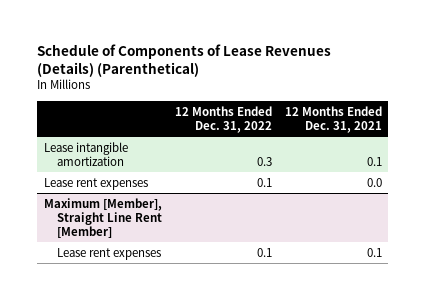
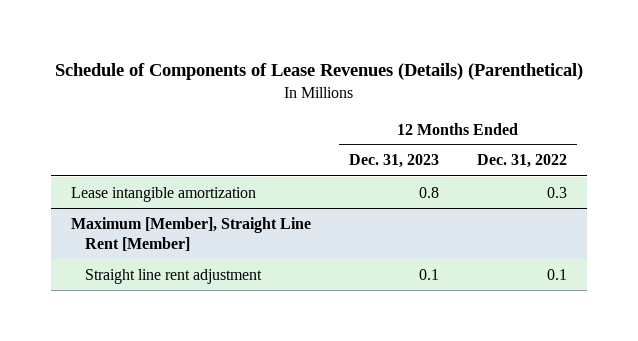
[284,105,382,133] 12 Months Ended Dec. 31, 2021 -> none
none -> [349,154,440,169] Dec. 31, 2023
[43,177,148,190] Lease rent expenses -> none
[56,247,161,260] Lease rent expenses -> none
none -> [85,268,263,284] Straight line rent adjustment

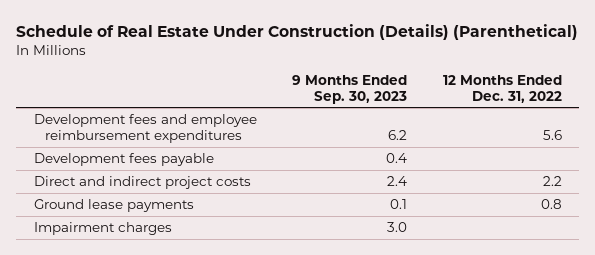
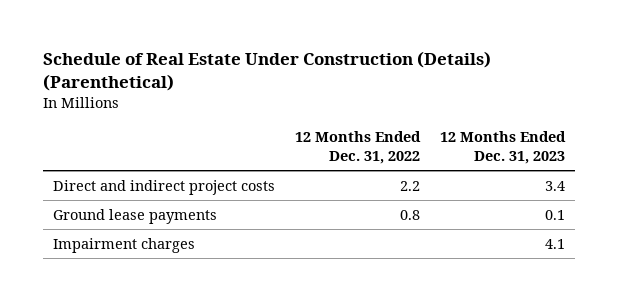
[292,74,408,104] 9 Months Ended Sep. 30, 2023 -> none
none -> [440,131,567,165] 12 Months Ended Dec. 31, 2023
[33,114,257,144] Development fees and employee reimbursement expenditures -> none
[33,153,214,167] Development fees payable -> none

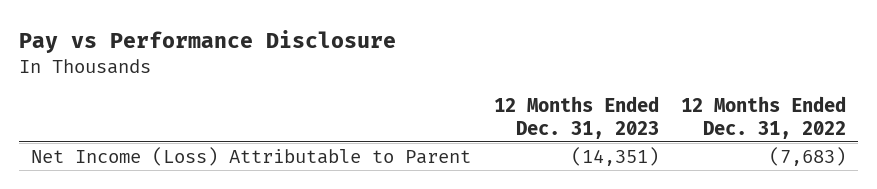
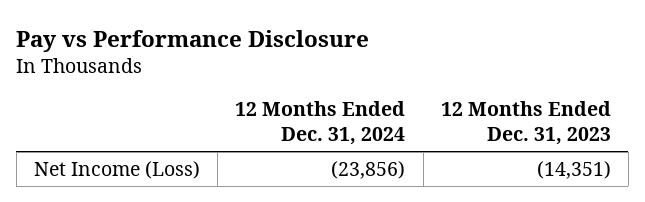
[681,95,847,139] 12 Months Ended Dec. 31, 2022 -> none
none -> [235,101,406,146] 12 Months Ended Dec. 31, 2024
[30,147,471,167] Net Income (Loss) Attributable to Parent -> [34,161,201,180] Net Income (Loss)

